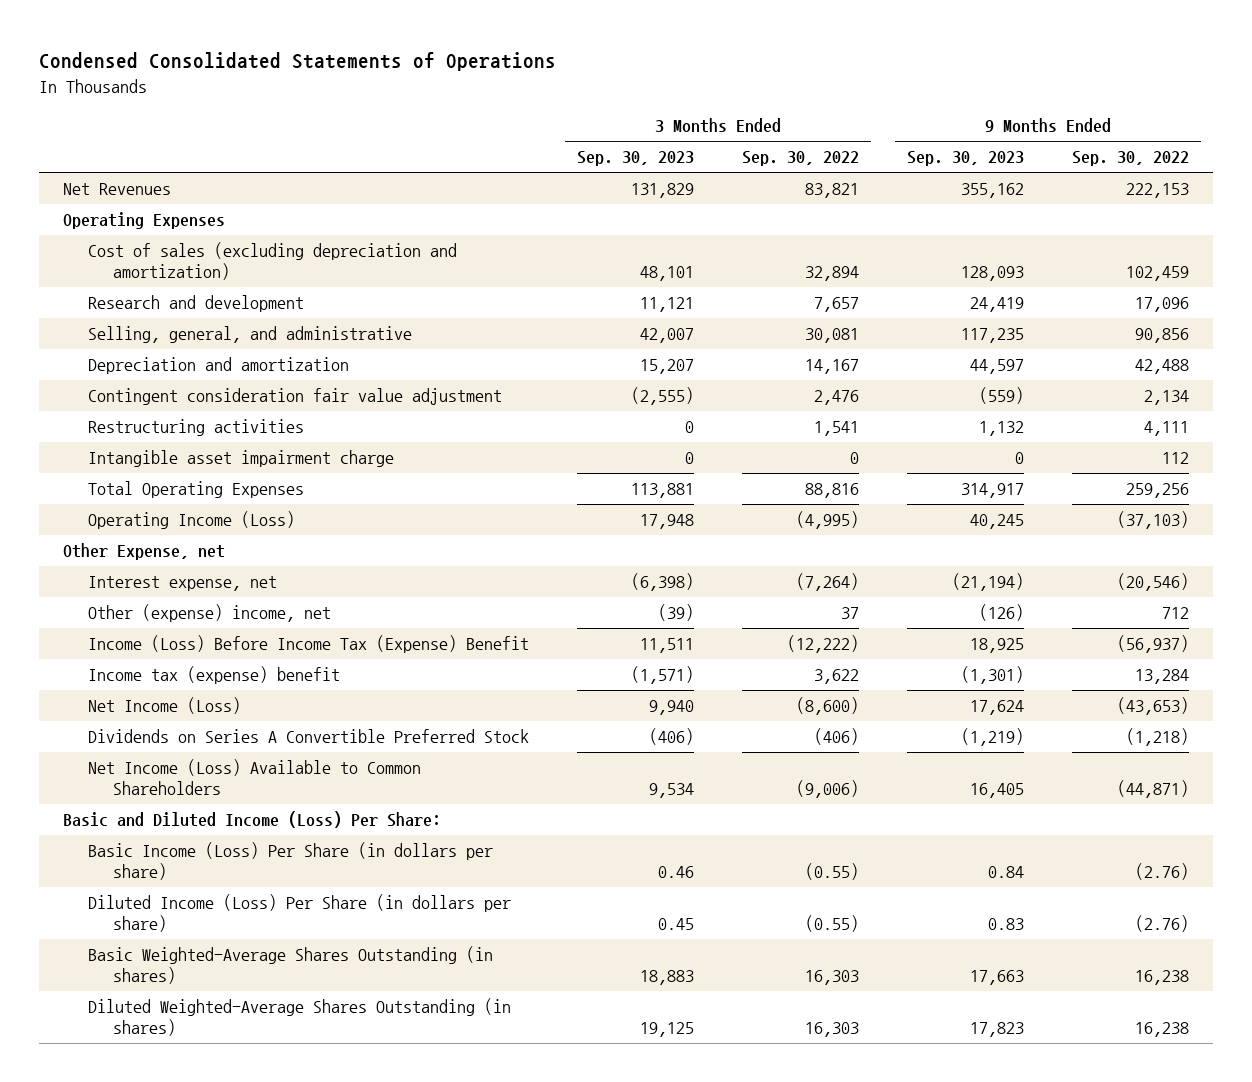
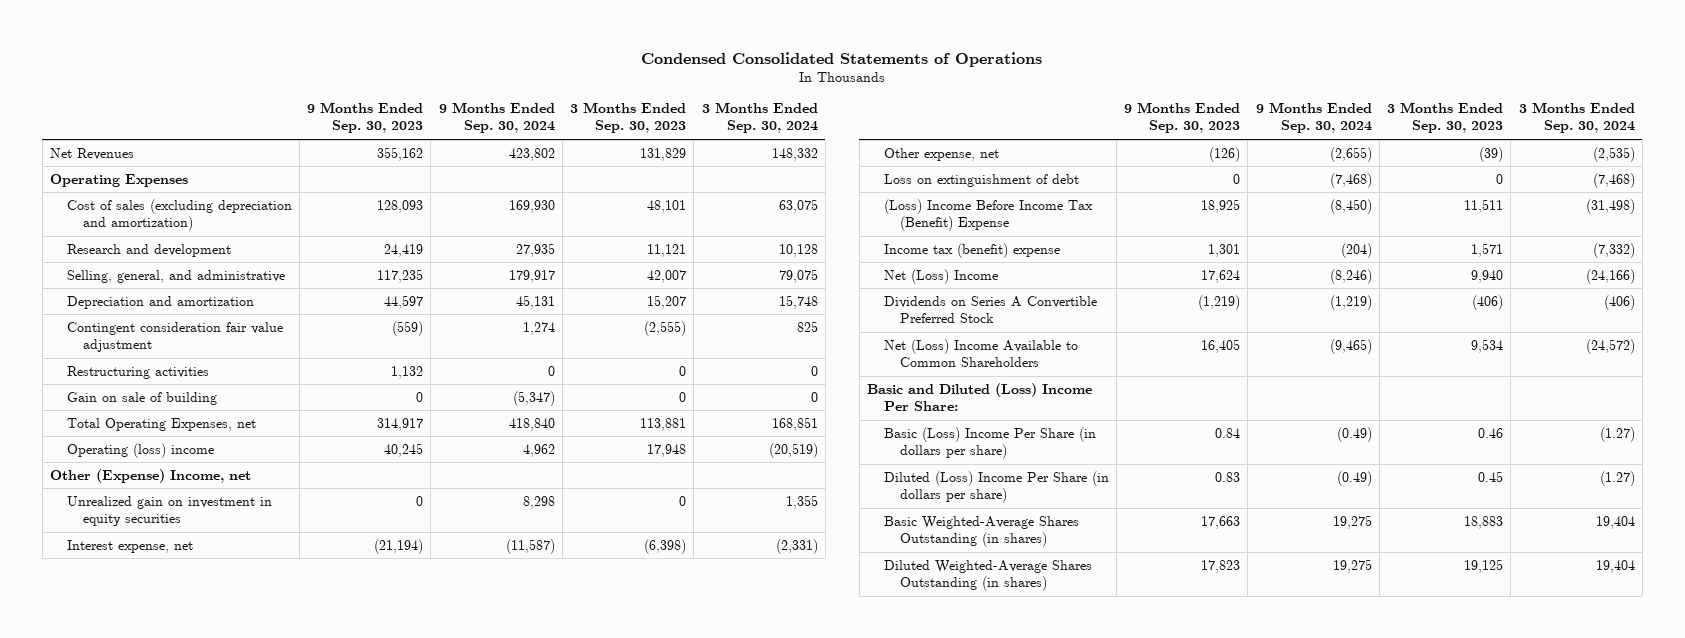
[742,151,860,167] Sep. 30, 2022 -> none
[1072,151,1190,167] Sep. 30, 2022 -> none
none -> [438,102,555,134] 9 Months Ended Sep. 30, 2024
none -> [701,102,818,134] 3 Months Ended Sep. 30, 2024
[88,450,395,468] Intangible asset impairment charge -> none
none -> [66,391,217,405] Gain on sale of building
[88,481,305,499] Total Operating Expenses -> [66,417,256,431] Total Operating Expenses, net
[88,511,296,530] Operating Income (Loss) -> [66,442,214,458] Operating (loss) income
[63,543,226,561] Other Expense, net -> [50,468,252,483] Other (Expense) Income, net
none -> [66,495,272,527] Unrealized gain on investment in equity securities
[88,604,332,623] Other (expense) income, net -> [883,147,999,161] Other expense, net
none -> [883,173,1079,187] Loss on extinguishment of debt
[88,635,530,654] Income (Loss) Before Income Tax (Expense) Benefit -> [883,198,1093,232] (Loss) Income Before Income Tax (Benefit) Expense
[88,666,341,685] Income tax (expense) benefit -> [883,242,1060,258] Income tax (benefit) expense
[631,666,695,685] (1,571) -> [1471,242,1504,257] 1,571
[961,666,1025,685] (1,301) -> [1208,243,1241,257] 1,301
[88,697,242,715] Net Income (Loss) -> [883,268,998,284] Net (Loss) Income
[88,759,422,796] Net Income (Loss) Available to Common Shareholders -> [883,338,1078,368] Net (Loss) Income Available to Common Shareholders
[63,811,442,829] Basic and Diluted Income (Loss) Per Share: -> [867,382,1093,412] Basic and Diluted (Loss) Income Per Share:
[88,842,494,881] Basic Income (Loss) Per Share (in dollars per share) -> [883,426,1096,460] Basic (Loss) Income Per Share (in dollars per share)
[88,894,512,933] Diluted Income (Loss) Per Share (in dollars per share) -> [883,470,1109,504] Diluted (Loss) Income Per Share (in dollars per share)

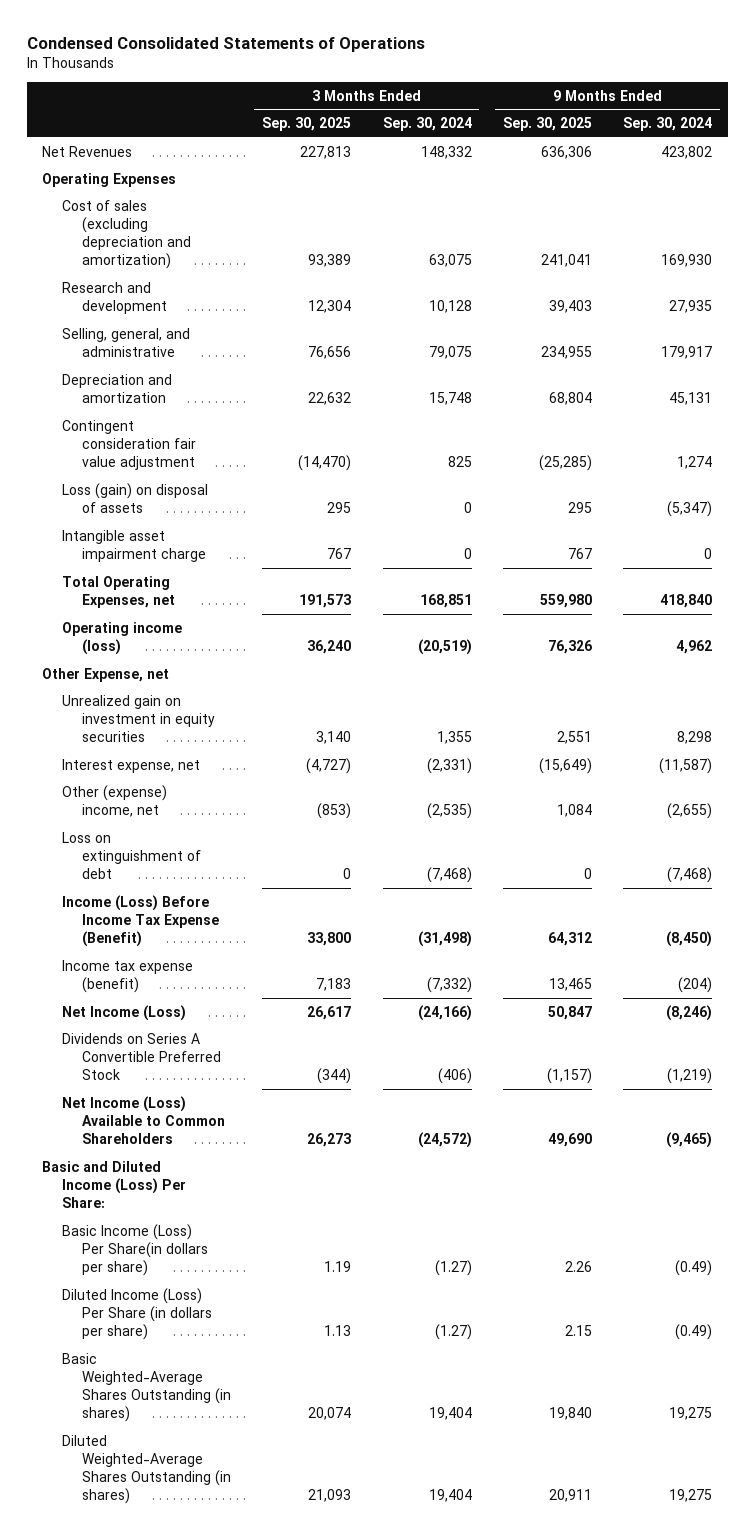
[307,102,424,134] 9 Months Ended Sep. 30, 2023 -> none
[570,102,687,134] 3 Months Ended Sep. 30, 2023 -> none
none -> [262,117,352,132] Sep. 30, 2025
none -> [502,117,592,132] Sep. 30, 2025
[66,365,209,379] Restructuring activities -> none
[66,391,217,405] Gain on sale of building -> [62,482,209,513] Loss (gain) on disposal of assets
none -> [62,529,206,562] Intangible asset impairment charge
[66,442,214,458] Operating (loss) income -> [62,621,183,655] Operating income (loss)
[50,468,252,483] Other (Expense) Income, net -> [42,667,170,682] Other Expense, net
[883,147,999,161] Other expense, net -> [62,784,168,817] Other (expense) income, net
[883,198,1093,232] (Loss) Income Before Income Tax (Benefit) Expense -> [62,894,219,948] Income (Loss) Before Income Tax Expense (Benefit)
[883,242,1060,258] Income tax (benefit) expense -> [62,959,194,993] Income tax expense (benefit)
[883,268,998,284] Net (Loss) Income -> [62,1004,187,1021] Net Income (Loss)
[883,338,1078,368] Net (Loss) Income Available to Common Shareholders -> [62,1095,225,1145] Net Income (Loss) Available to Common Shareholders
[867,382,1093,412] Basic and Diluted (Loss) Income Per Share: -> [42,1160,187,1209] Basic and Diluted Income (Loss) Per Share:
[883,426,1096,460] Basic (Loss) Income Per Share (in dollars per share) -> [62,1223,208,1277] Basic Income (Loss) Per Share(in dollars per share)
[883,470,1109,504] Diluted (Loss) Income Per Share (in dollars per share) -> [62,1287,212,1341] Diluted Income (Loss) Per Share (in dollars per share)

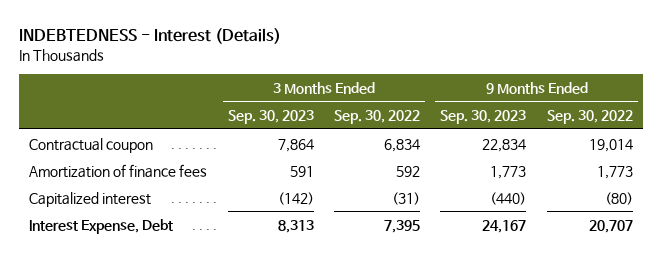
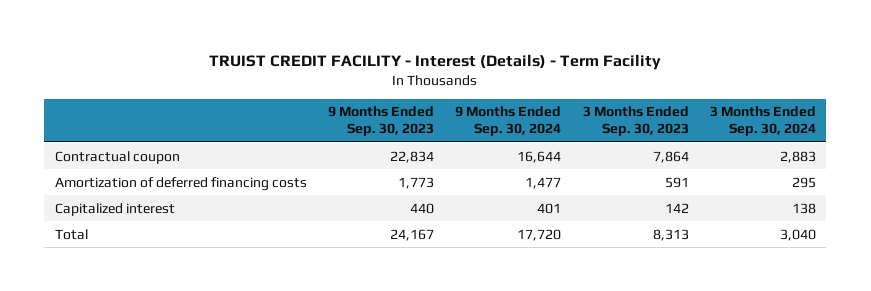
[19,28,282,45] INDEBTEDNESS - Interest (Details) -> [209,53,662,70] TRUIST CREDIT FACILITY - Interest (Details) - Term Facility
[334,110,421,125] Sep. 30, 2022 -> none
[546,110,633,125] Sep. 30, 2022 -> none
none -> [455,106,562,136] 9 Months Ended Sep. 30, 2024
none -> [709,106,816,136] 3 Months Ended Sep. 30, 2024
[29,163,208,178] Amortization of finance fees -> [54,176,307,191] Amortization of deferred financing costs
[277,191,314,205] (142) -> [664,202,689,213] 142
[490,191,527,205] (440) -> [410,202,435,214] 440
[29,218,174,234] Interest Expense, Debt -> [54,228,88,240] Total

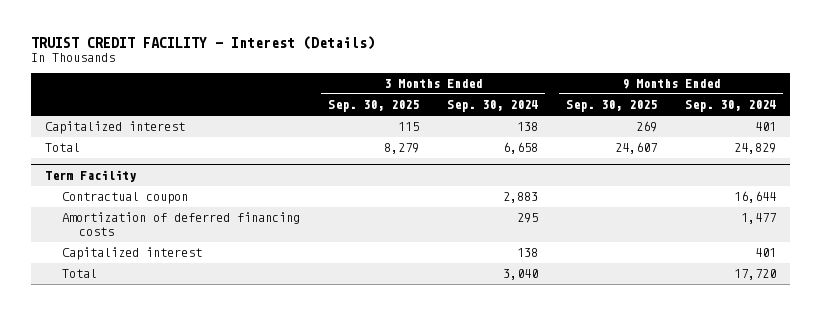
[209,53,662,70] TRUIST CREDIT FACILITY - Interest (Details) - Term Facility -> [31,35,376,50] TRUIST CREDIT FACILITY - Interest (Details)
[328,106,435,136] 9 Months Ended Sep. 30, 2023 -> none
[582,106,689,136] 3 Months Ended Sep. 30, 2023 -> none
none -> [327,100,419,113] Sep. 30, 2025
none -> [565,100,657,113] Sep. 30, 2025
none -> [45,121,186,135] Capitalized interest
none -> [45,143,81,153] Total
none -> [45,170,137,183] Term Facility

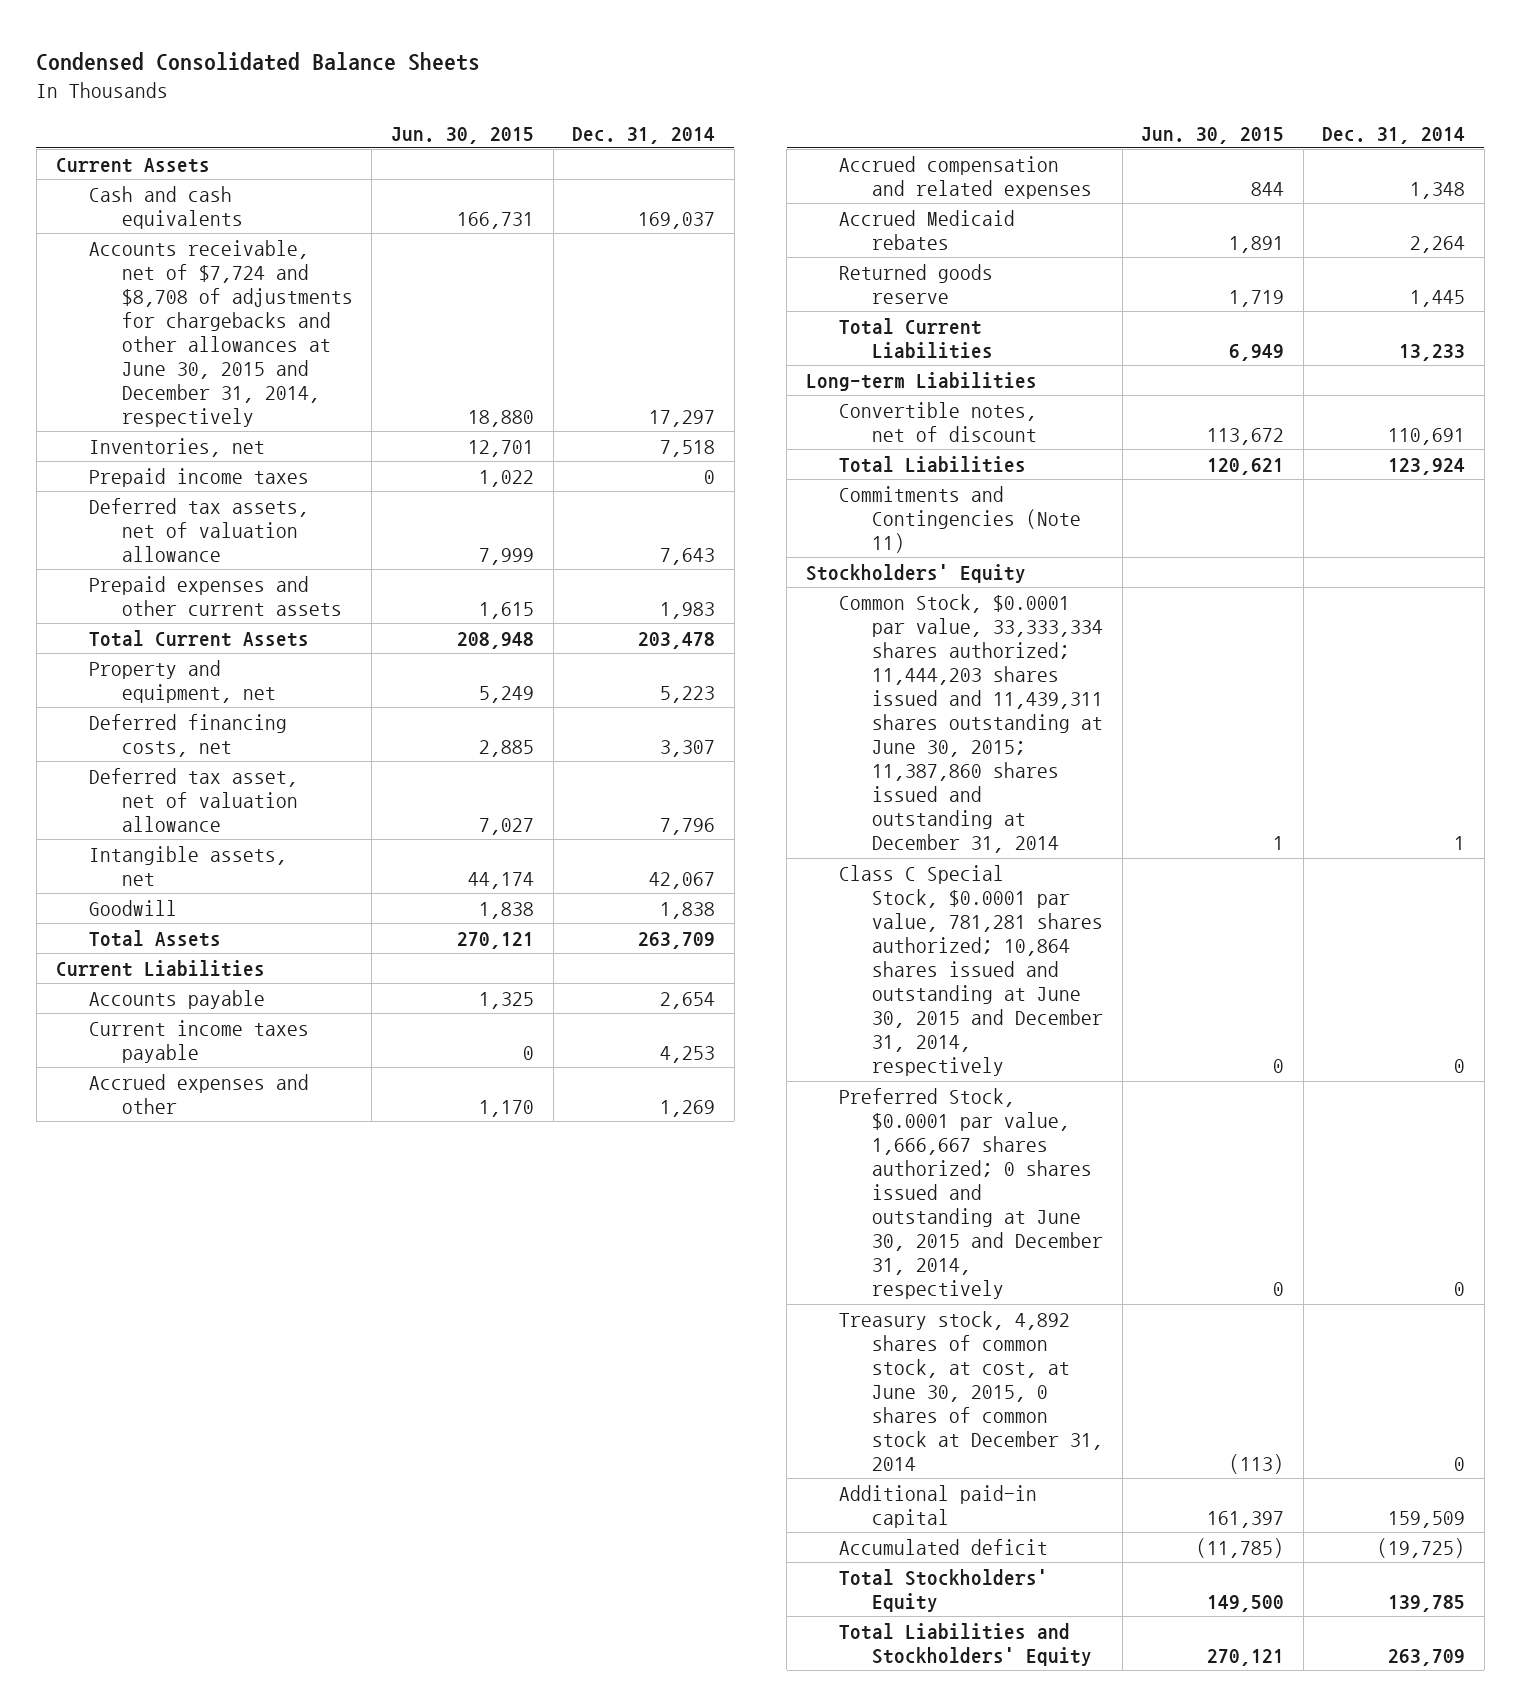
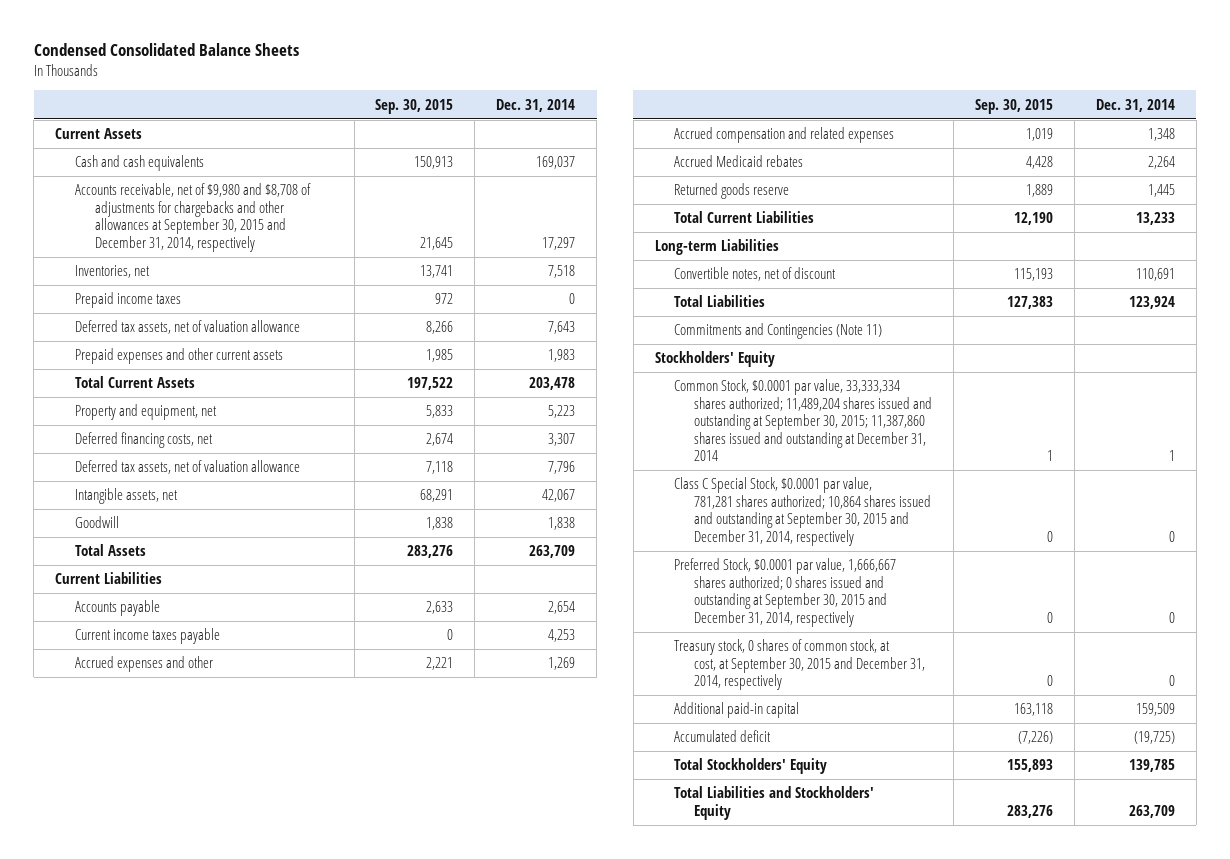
[391,126,535,144] Jun. 30, 2015 -> none
none -> [375,98,454,114] Sep. 30, 2015
[88,239,353,428] Accounts receivable, net of $7,724 and $8,708 of adjustments for chargebacks and other allowances at June 30, 2015 and December 31, 2014, respectively -> [74,183,311,252] Accounts receivable, net of $9,980 and $8,708 of adjustments for chargebacks and other allowances at September 30, 2015 and December 31, 2014, respectively
[88,767,298,832] Deferred tax asset, net of valuation allowance -> [74,460,300,475] Deferred tax assets, net of valuation allowance
[838,593,1103,854] Common Stock, $0.0001 par value, 33,333,334 shares authorized; 11,444,203 shares issued and 11,439,311 shares outstanding at June 30, 2015; 11,387,860 shares issued and outstanding at December 31, 2014 -> [674,379,932,462] Common Stock, $0.0001 par value, 33,333,334 shares authorized; 11,489,204 shares issued and outstanding at September 30, 2015; 11,387,860 shares issued and outstanding at December 31, 2014
[838,864,1103,1077] Class C Special Stock, $0.0001 par value, 781,281 shares authorized; 10,864 shares issued and outstanding at June 30, 2015 and December 31, 2014, respectively -> [674,477,931,546] Class C Special Stock, $0.0001 par value, 781,281 shares authorized; 10,864 shares issued and outstanding at September 30, 2015 and December 31, 2014, respectively
[838,1087,1103,1300] Preferred Stock, $0.0001 par value, 1,666,667 shares authorized; 0 shares issued and outstanding at June 30, 2015 and December 31, 2014, respectively -> [674,558,897,627] Preferred Stock, $0.0001 par value, 1,666,667 shares authorized; 0 shares issued and outstanding at September 30, 2015 and December 31, 2014, respectively
[838,1310,1103,1472] Treasury stock, 4,892 shares of common stock, at cost, at June 30, 2015, 0 shares of common stock at December 31, 2014 -> [674,639,925,691] Treasury stock, 0 shares of common stock, at cost, at September 30, 2015 and December 31, 2014, respectively

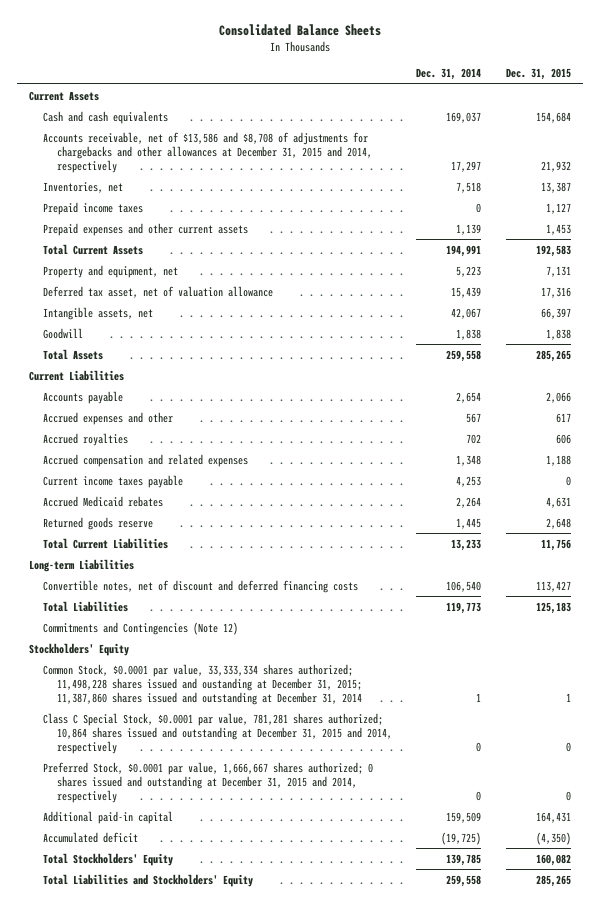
[33,43,299,57] Condensed Consolidated Balance Sheets -> [218,24,381,37] Consolidated Balance Sheets
[375,98,454,114] Sep. 30, 2015 -> none
none -> [505,68,571,81] Dec. 31, 2015
[74,183,311,252] Accounts receivable, net of $9,980 and $8,708 of adjustments for chargebacks and other allowances at September 30, 2015 and December 31, 2014, respectively -> [43,131,373,173] Accounts receivable, net of $13,586 and $8,708 of adjustments for chargebacks and other allowances at December 31, 2015 and 2014, respectively
[74,320,300,335] Deferred tax assets, net of valuation allowance -> none
[548,349,576,363] 1,983 -> [456,223,482,235] 1,139
[529,377,576,391] 203,478 -> [446,244,482,257] 194,991
[74,432,213,449] Deferred financing costs, net -> none
[74,460,300,475] Deferred tax assets, net of valuation allowance -> [43,285,274,298] Deferred tax asset, net of valuation allowance
[548,461,576,475] 7,796 -> [451,286,482,298] 15,439
[529,545,576,559] 263,709 -> [446,349,482,362] 259,558
[548,657,576,671] 1,269 -> [466,412,482,423] 567
none -> [43,432,129,446] Accrued royalties
[74,628,220,645] Current income taxes payable -> [43,474,184,488] Current income taxes payable
[674,267,837,282] Convertible notes, net of discount -> [43,579,359,593] Convertible notes, net of discount and deferred financing costs
[1135,268,1175,282] 110,691 -> [446,580,482,592] 106,540
[1128,296,1175,310] 123,924 -> [446,601,482,614] 119,773
[674,323,883,340] Commitments and Contingencies (Note 11) -> [43,621,239,635] Commitments and Contingencies (Note 12)
[674,639,925,691] Treasury stock, 0 shares of common stock, at cost, at September 30, 2015 and December 31, 2014, respectively -> none
[674,379,932,462] Common Stock, $0.0001 par value, 33,333,334 shares authorized; 11,489,204 shares issued and outstanding at September 30, 2015; 11,387,860 shares issued and outstanding at December 31, 2014 -> [43,663,363,705] Common Stock, $0.0001 par value, 33,333,334 shares authorized; 11,498,228 shares issued and oustanding at December 31, 2015; 11,387,860 shares issued and outstanding at December 31, 2014
[674,477,931,546] Class C Special Stock, $0.0001 par value, 781,281 shares authorized; 10,864 shares issued and outstanding at September 30, 2015 and December 31, 2014, respectively -> [43,712,393,754] Class C Special Stock, $0.0001 par value, 781,281 shares authorized; 10,864 shares issued and outstanding at December 31, 2015 and 2014, respectively
[674,558,897,627] Preferred Stock, $0.0001 par value, 1,666,667 shares authorized; 0 shares issued and outstanding at September 30, 2015 and December 31, 2014, respectively -> [43,761,374,803] Preferred Stock, $0.0001 par value, 1,666,667 shares authorized; 0 shares issued and outstanding at December 31, 2015 and 2014, respectively
[1128,804,1175,818] 263,709 -> [446,874,482,887] 259,558

